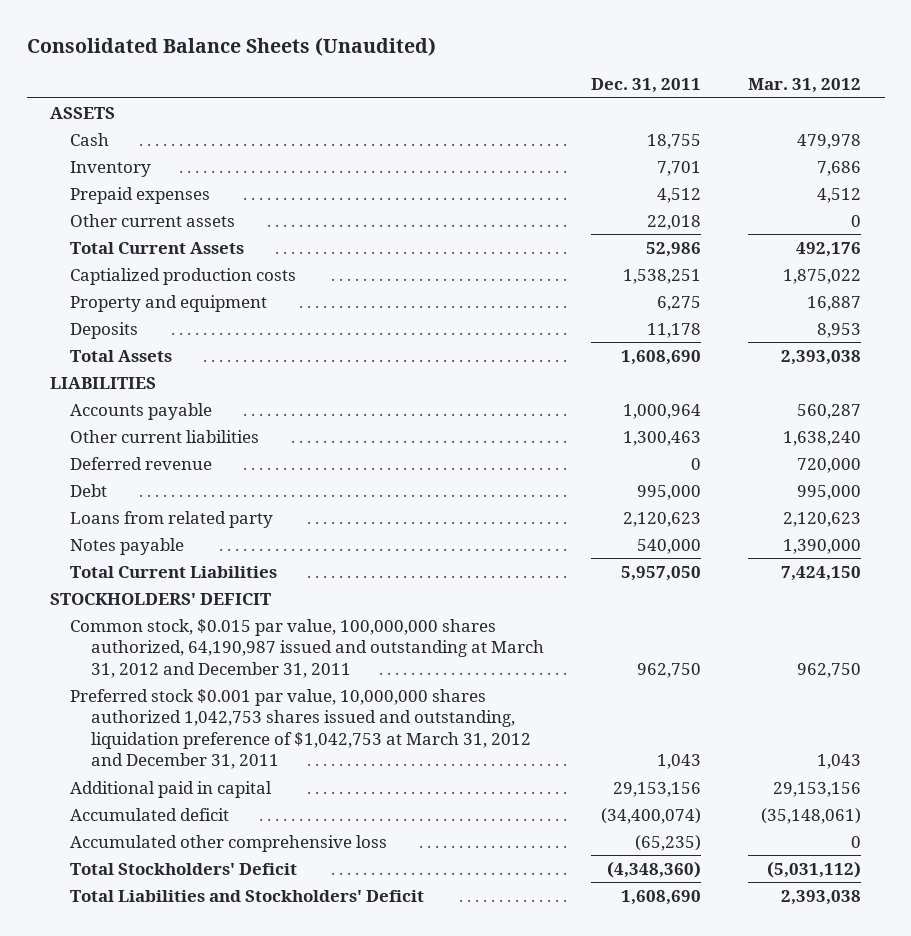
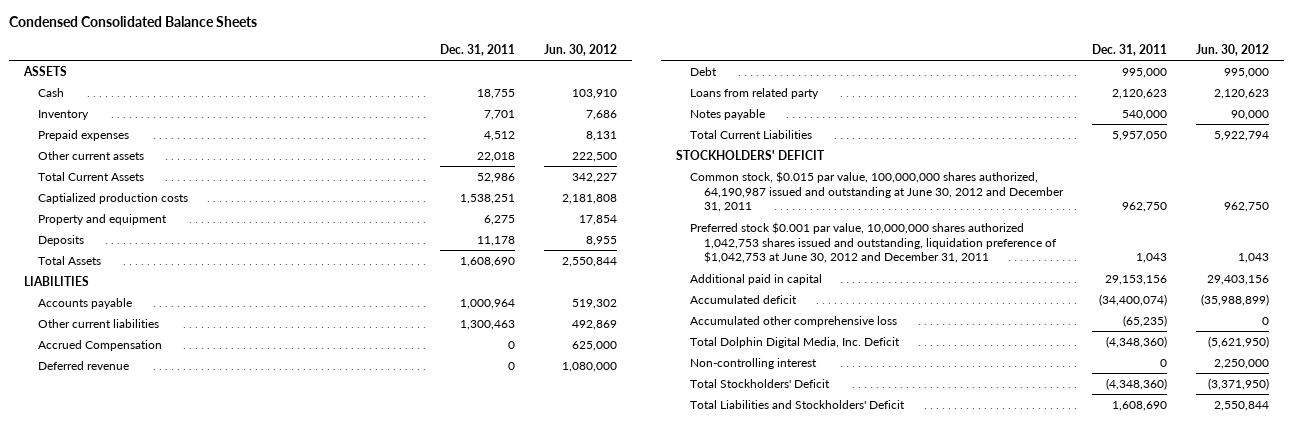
[26,37,436,57] Consolidated Balance Sheets (Unaudited) -> [9,16,258,28] Condensed Consolidated Balance Sheets
[748,77,862,93] Mar. 31, 2012 -> none
none -> [544,43,618,56] Jun. 30, 2012
none -> [38,339,163,351] Accrued Compensation
[70,618,544,678] Common stock, $0.015 par value, 100,000,000 shares authorized, 64,190,987 issued and outstanding at March 31, 2012 and December 31, 2011 -> [689,170,1064,213] Common stock, $0.015 par value, 100,000,000 shares authorized, 64,190,987 issued and outstanding at June 30, 2012 and December 31, 2011
[70,688,531,770] Preferred stock $0.001 par value, 10,000,000 shares authorized 1,042,753 shares issued and outstanding, liquidation preference of $1,042,753 at March 31, 2012 and December 31, 2011 -> [689,221,1057,264] Preferred stock $0.001 par value, 10,000,000 shares authorized 1,042,753 shares issued and outstanding, liquidation preference of $1,042,753 at June 30, 2012 and December 31, 2011
none -> [689,336,900,348] Total Dolphin Digital Media, Inc. Deficit
none -> [689,357,817,369] Non-controlling interest

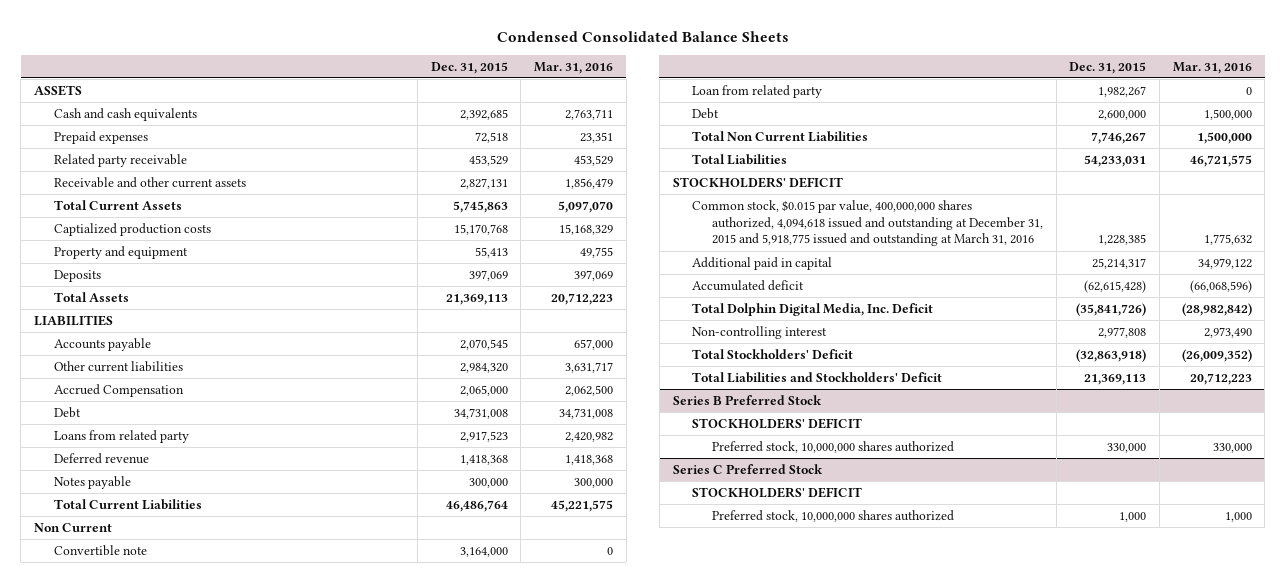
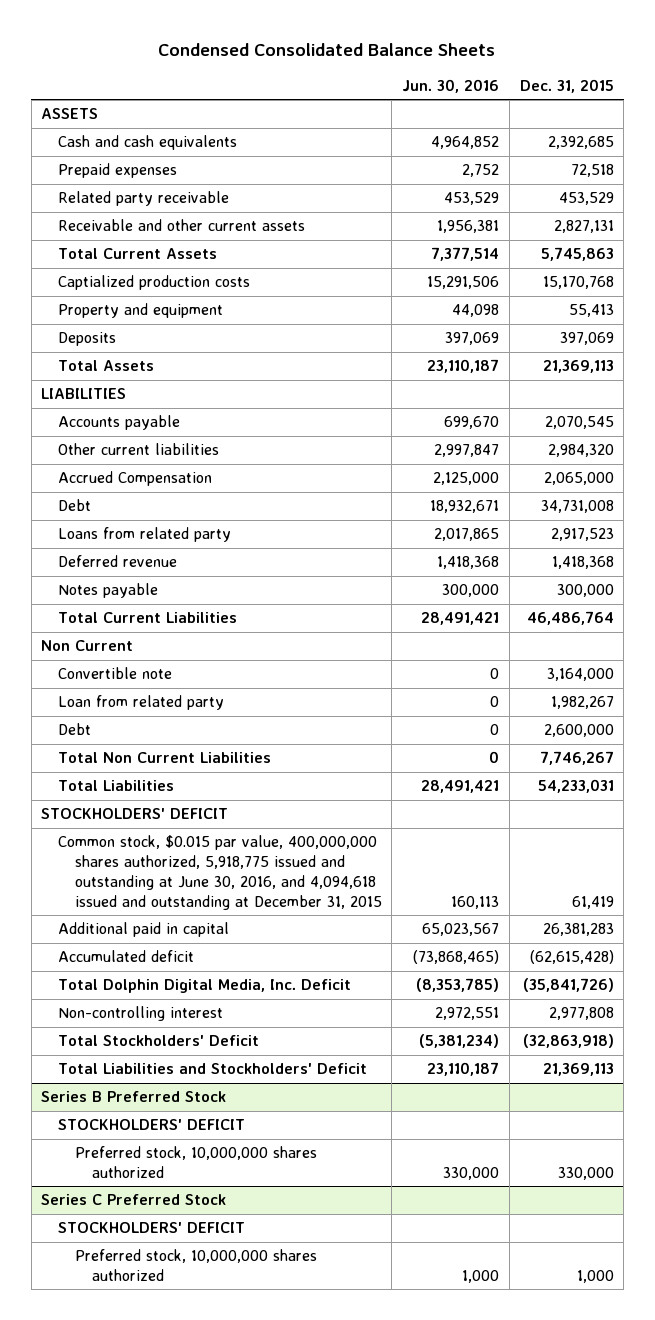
[534,61,614,74] Mar. 31, 2016 -> none
none -> [402,78,500,93] Jun. 30, 2016
[692,199,1043,247] Common stock, $0.015 par value, 400,000,000 shares authorized, 4,094,618 issued and outstanding at December 31, 2015 and 5,918,775 issued and outstanding at March 31, 2016 -> [58,835,382,910] Common stock, $0.015 par value, 400,000,000 shares authorized, 5,918,775 issued and outstanding at June 30, 2016, and 4,094,618 issued and outstanding at December 31, 2015
[1098,234,1147,246] 1,228,385 -> [571,895,614,909] 61,419
[1092,257,1147,269] 25,214,317 -> [542,923,614,937] 26,381,283

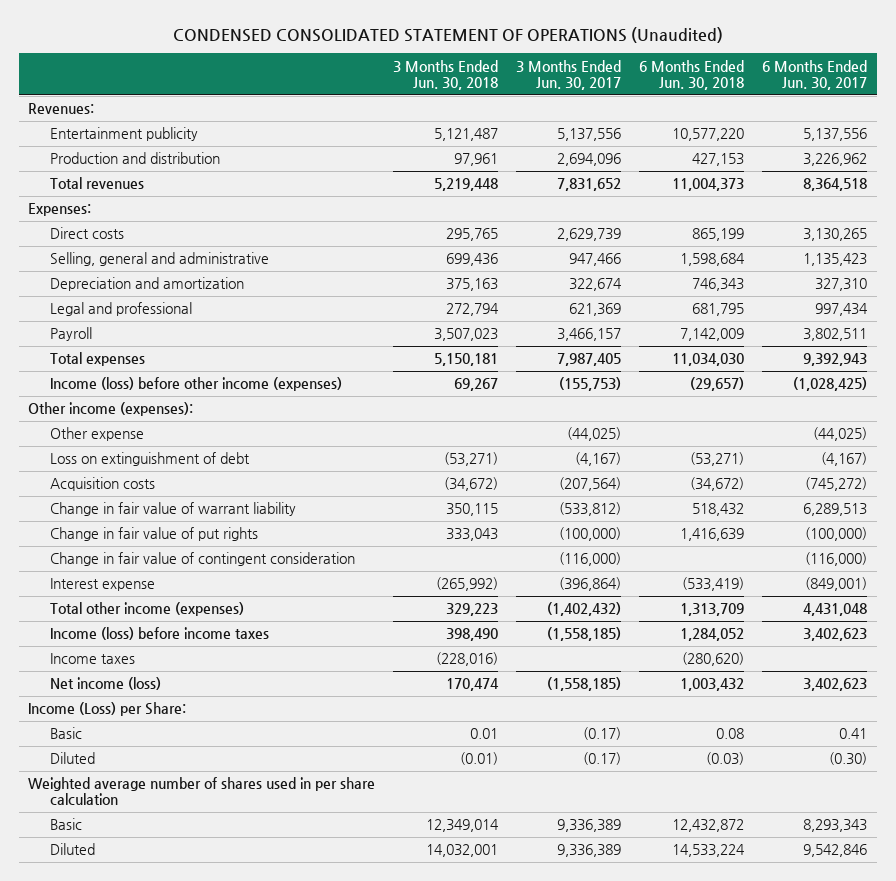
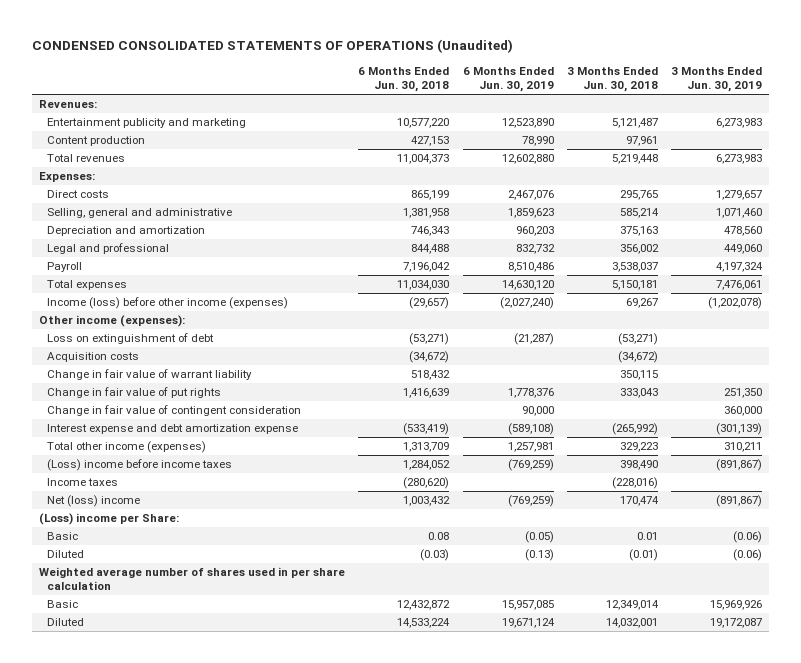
[172,26,723,43] CONDENSED CONSOLIDATED STATEMENT OF OPERATIONS (Unaudited) -> [32,39,514,54] CONDENSED CONSOLIDATED STATEMENTS OF OPERATIONS (Unaudited)
[516,59,622,90] 3 Months Ended Jun. 30, 2017 -> none
[762,59,868,90] 6 Months Ended Jun. 30, 2017 -> none
none -> [462,67,554,93] 6 Months Ended Jun. 30, 2019
none -> [671,67,763,93] 3 Months Ended Jun. 30, 2019
[49,127,198,142] Entertainment publicity -> [47,118,247,129] Entertainment publicity and marketing
[49,152,220,165] Production and distribution -> [47,136,146,147] Content production
[446,253,499,267] 699,436 -> [620,208,660,219] 585,214
[680,253,746,267] 1,598,684 -> [403,208,450,219] 1,381,958
[446,303,500,317] 272,794 -> [620,244,660,255] 356,002
[692,303,745,317] 681,795 -> [411,244,450,255] 844,488
[434,328,499,342] 3,507,023 -> [612,262,659,273] 3,538,037
[680,328,745,342] 7,142,009 -> [403,262,451,273] 7,196,042
[49,427,144,442] Other expense -> none
[49,578,155,592] Interest expense -> [47,424,299,435] Interest expense and debt amortization expense
[49,627,269,641] Income (loss) before income taxes -> [47,459,233,472] (Loss) income before income taxes
[49,677,161,691] Net income (loss) -> [47,495,141,508] Net (loss) income
[28,702,187,717] Income (Loss) per Share: -> [38,513,179,526] (Loss) income per Share:

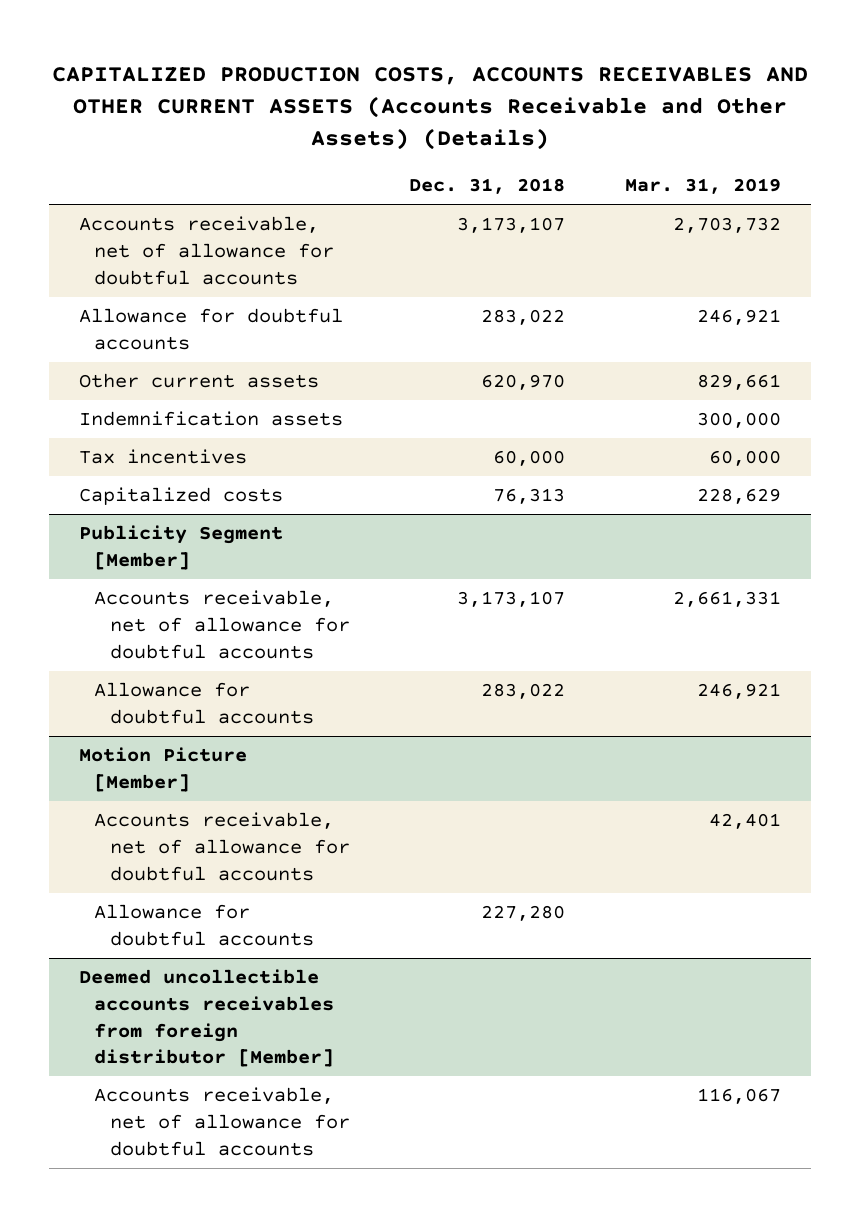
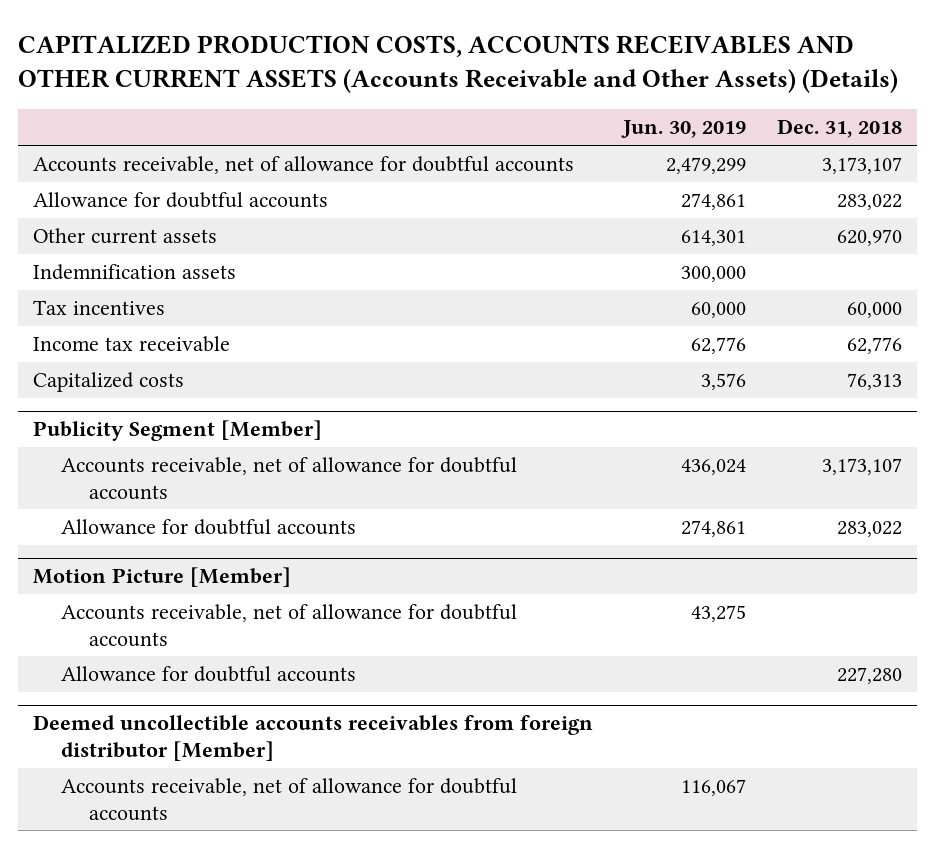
[624,177,781,194] Mar. 31, 2019 -> none
none -> [621,120,747,139] Jun. 30, 2019
none -> [33,336,231,353] Income tax receivable

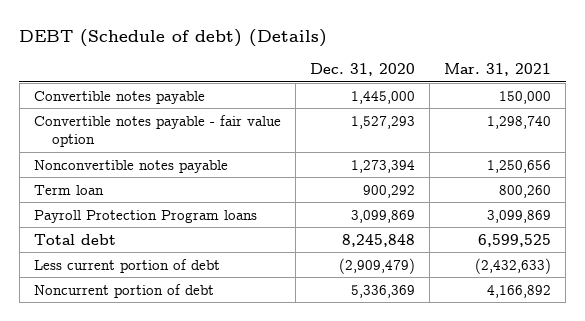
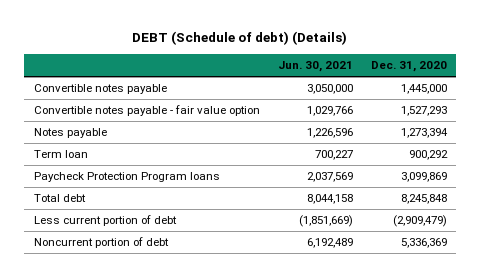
[444,63,552,77] Mar. 31, 2021 -> none
none -> [277,61,353,73] Jun. 30, 2021
[33,159,228,173] Nonconvertible notes payable -> [33,128,107,139] Notes payable
[33,209,257,223] Payroll Protection Program loans -> [33,172,220,183] Paycheck Protection Program loans

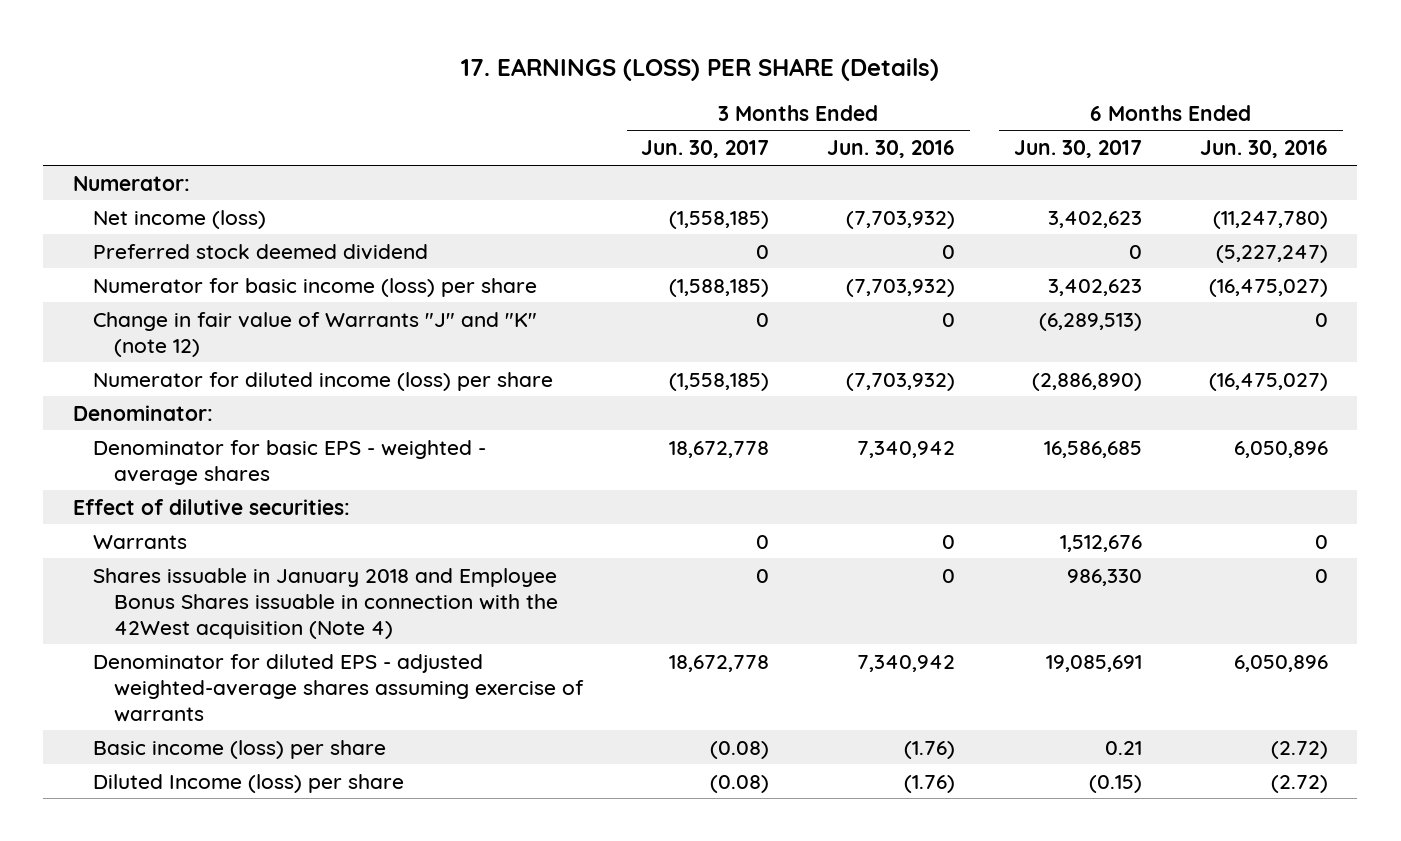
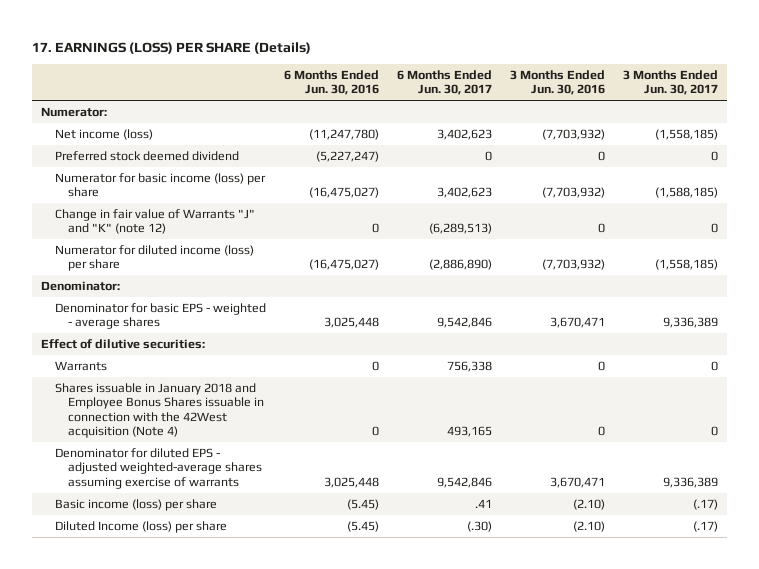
[669,440,770,458] 18,672,778 -> [662,317,718,329] 9,336,389
[857,440,956,458] 7,340,942 -> [549,317,605,329] 3,670,471
[1043,440,1142,458] 16,586,685 -> [436,317,492,329] 9,542,846
[1233,440,1328,458] 6,050,896 -> [323,317,379,329] 3,025,448
[1059,534,1142,552] 1,512,676 -> [446,360,492,372] 756,338
[1066,568,1142,586] 986,330 -> [446,426,492,438] 493,165
[669,654,770,672] 18,672,778 -> [662,476,718,488] 9,336,389
[857,654,956,672] 7,340,942 -> [549,476,605,488] 3,670,471
[1045,654,1142,672] 19,085,691 -> [436,476,492,488] 9,542,846
[1233,654,1328,672] 6,050,896 -> [323,476,379,488] 3,025,448
[710,740,770,759] (0.08) -> [692,498,718,510] (.17)
[904,740,956,759] (1.76) -> [572,498,605,510] (2.10)
[1104,740,1142,755] 0.21 -> [474,498,492,508] .41
[1270,740,1328,759] (2.72) -> [346,498,379,510] (5.45)
[710,774,770,793] (0.08) -> [692,520,718,532] (.17)
[904,774,956,793] (1.76) -> [572,520,605,532] (2.10)
[1088,774,1142,793] (0.15) -> [466,520,492,532] (.30)
[1270,774,1328,793] (2.72) -> [346,520,379,532] (5.45)

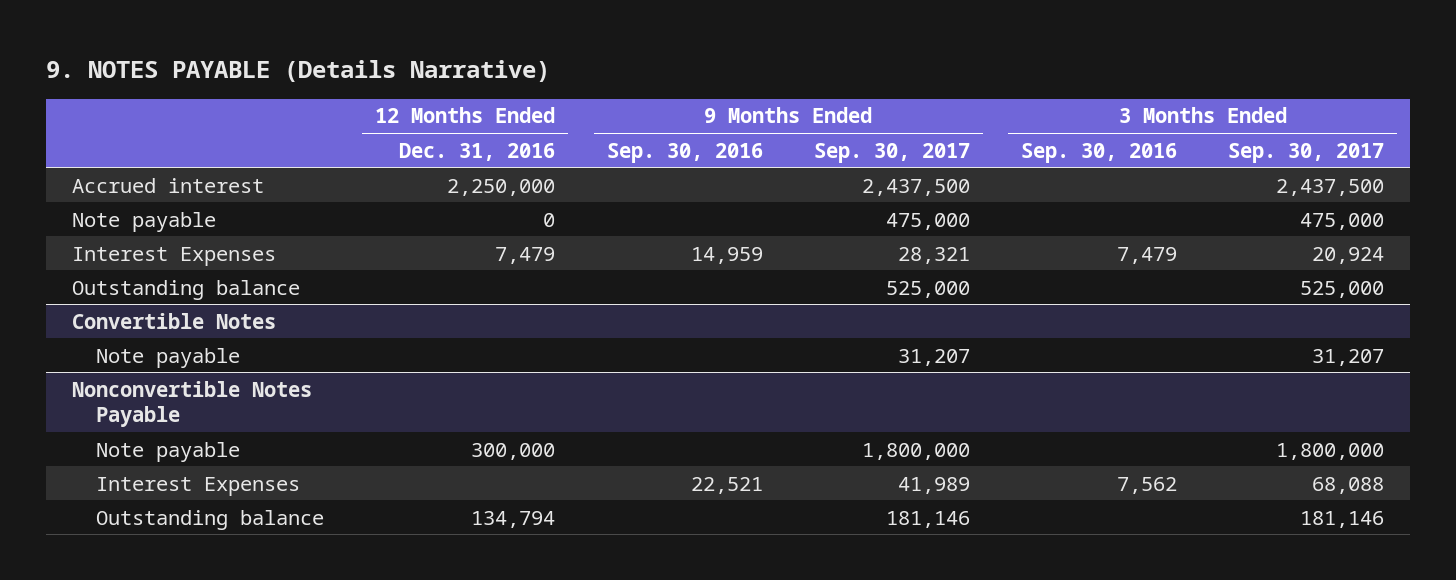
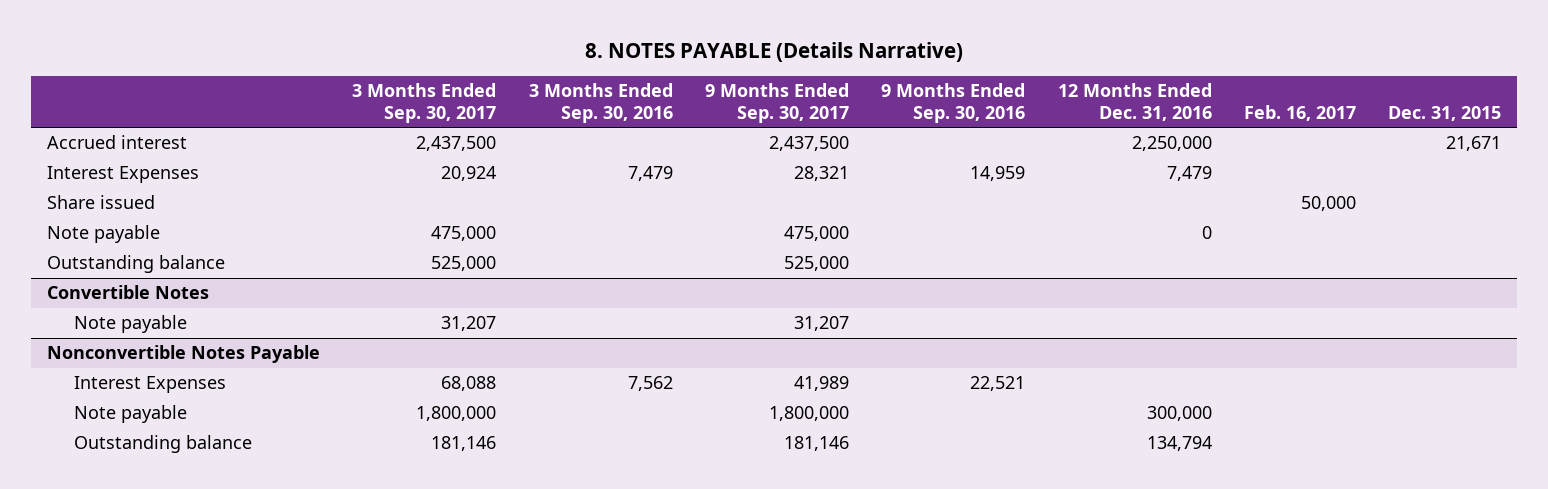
[45,60,550,83] 9. NOTES PAYABLE (Details Narrative) -> [585,42,964,63] 8. NOTES PAYABLE (Details Narrative)
none -> [1243,104,1356,121] Feb. 16, 2017
none -> [1388,105,1502,121] Dec. 31, 2015
none -> [46,195,155,210] Share issued
[71,211,216,232] Note payable -> [46,225,160,244] Note payable
[95,441,240,462] Note payable -> [73,405,187,424] Note payable

